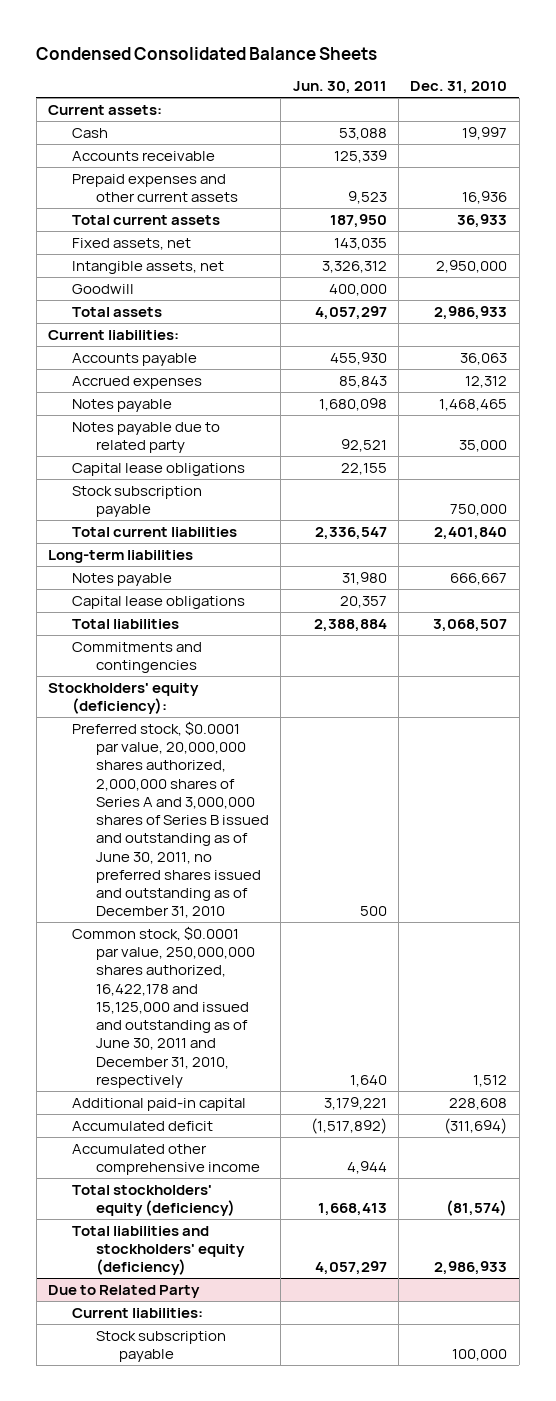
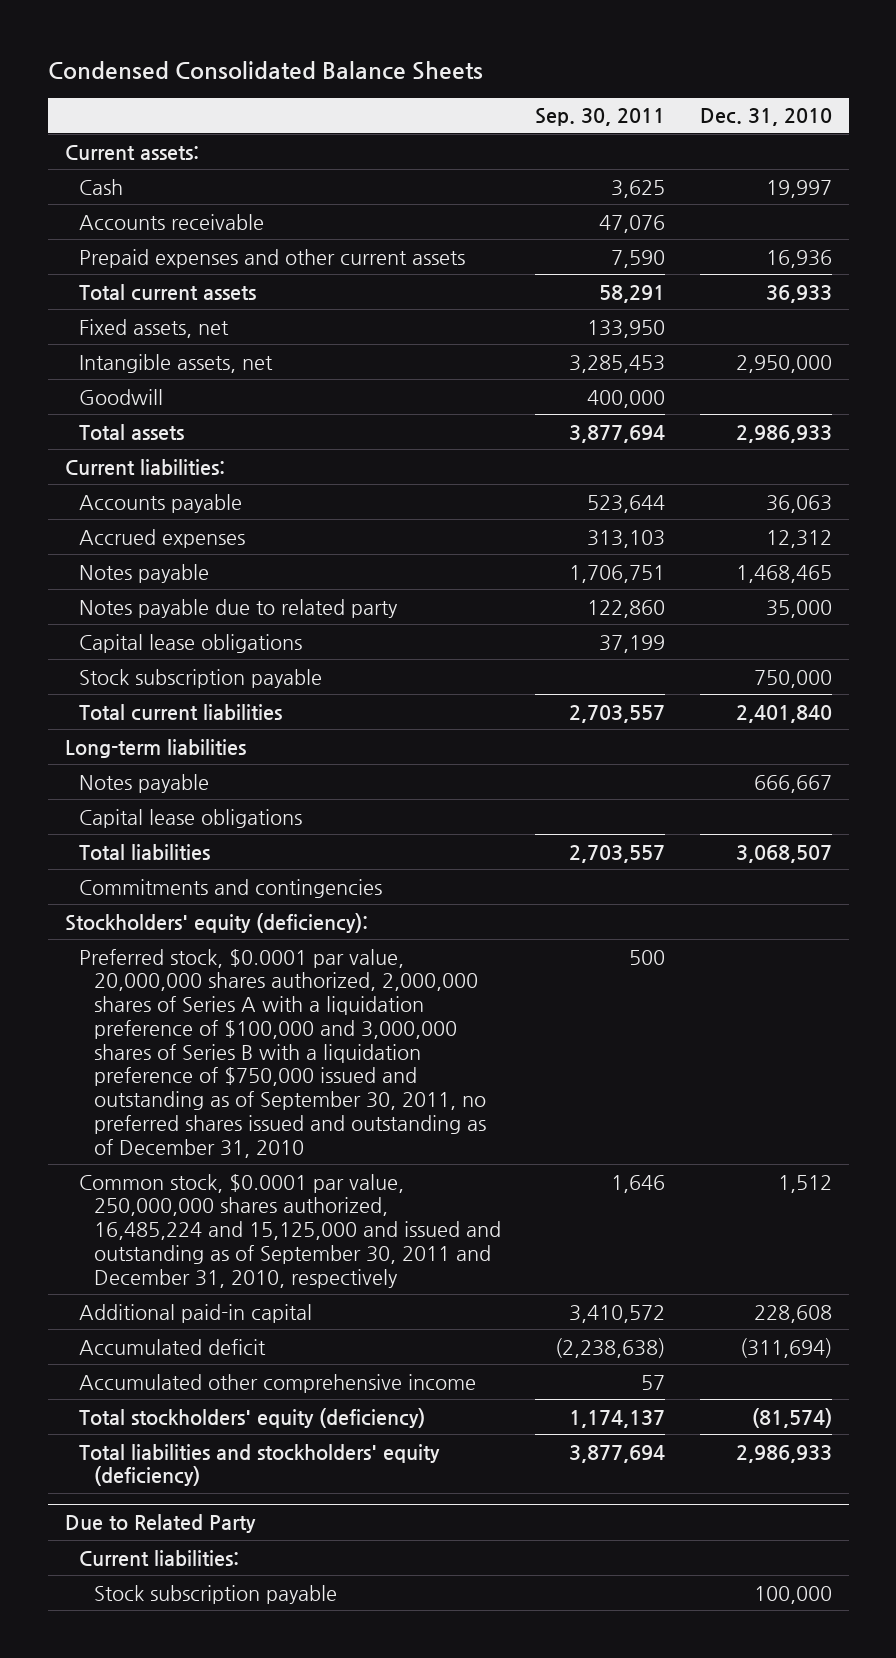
[292,81,387,95] Jun. 30, 2011 -> none
none -> [535,108,666,127] Sep. 30, 2011
[72,720,269,919] Preferred stock, $0.0001 par value, 20,000,000 shares authorized, 2,000,000 shares of Series A and 3,000,000 shares of Series B issued and outstanding as of June 30, 2011, no preferred shares issued and outstanding as of December 31, 2010 -> [79,948,486,1158] Preferred stock, $0.0001 par value, 20,000,000 shares authorized, 2,000,000 shares of Series A with a liquidation preference of $100,000 and 3,000,000 shares of Series B with a liquidation preference of $750,000 issued and outstanding as of September 30, 2011, no preferred shares issued and outstanding as of December 31, 2010
[72,925,255,1088] Common stock, $0.0001 par value, 250,000,000 shares authorized, 16,422,178 and 15,125,000 and issued and outstanding as of June 30, 2011 and December 31, 2010, respectively -> [79,1173,501,1288] Common stock, $0.0001 par value, 250,000,000 shares authorized, 16,485,224 and 15,125,000 and issued and outstanding as of September 30, 2011 and December 31, 2010, respectively

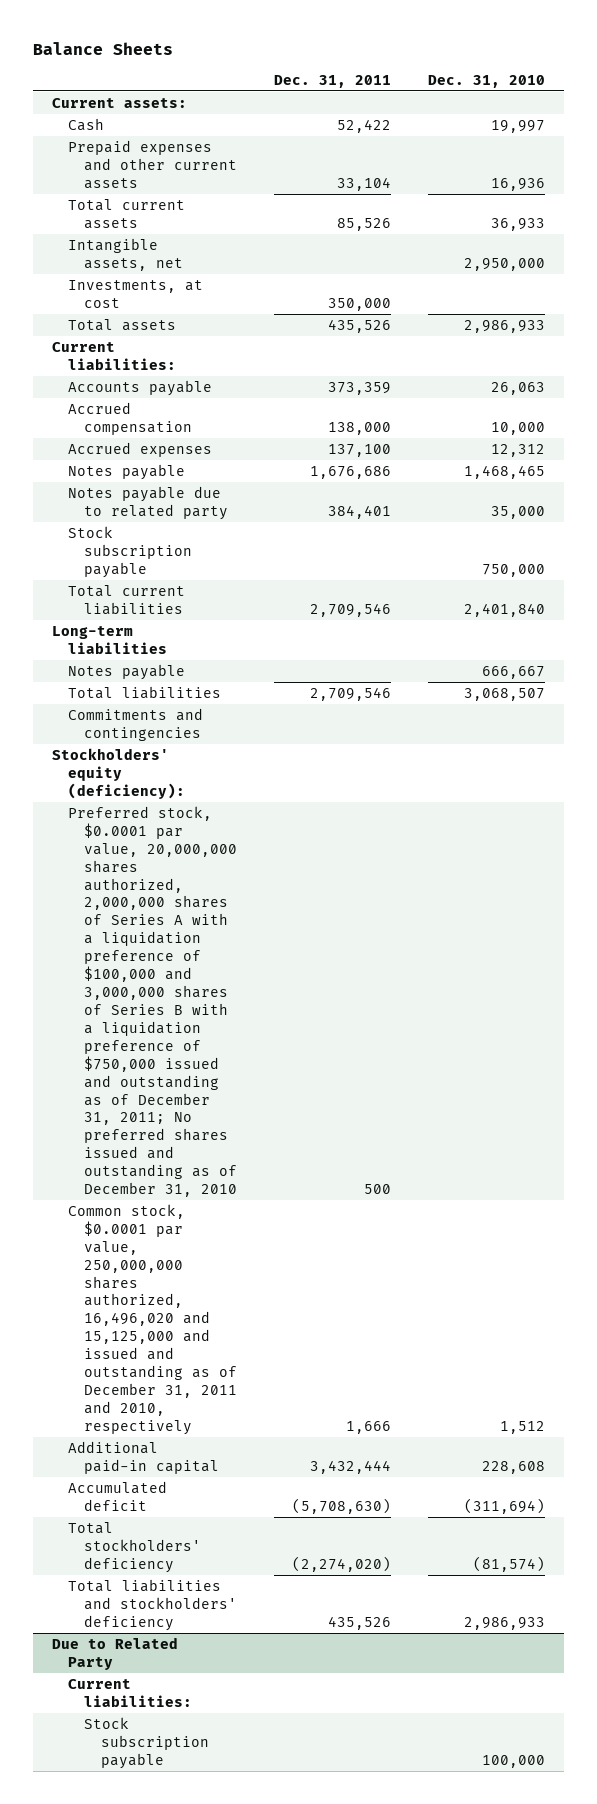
[47,61,483,81] Condensed Consolidated Balance Sheets -> [33,41,174,55] Balance Sheets
[535,108,666,127] Sep. 30, 2011 -> none
none -> [274,74,392,88] Dec. 31, 2011
[79,213,265,230] Accounts receivable -> none
[79,318,230,338] Fixed assets, net -> none
[79,388,164,405] Goodwill -> none
none -> [68,279,204,308] Investments, at cost
[765,494,832,513] 36,063 -> [491,381,546,395] 26,063
none -> [68,401,193,435] Accrued compensation
[79,633,303,653] Capital lease obligations -> none
[79,808,303,828] Capital lease obligations -> none
[79,948,486,1158] Preferred stock, $0.0001 par value, 20,000,000 shares authorized, 2,000,000 shares of Series A with a liquidation preference of $100,000 and 3,000,000 shares of Series B with a liquidation preference of $750,000 issued and outstanding as of September 30, 2011, no preferred shares issued and outstanding as of December 31, 2010 -> [68,805,238,1198] Preferred stock, $0.0001 par value, 20,000,000 shares authorized, 2,000,000 shares of Series A with a liquidation preference of $100,000 and 3,000,000 shares of Series B with a liquidation preference of $750,000 issued and outstanding as of December 31, 2011; No preferred shares issued and outstanding as of December 31, 2010
[79,1173,501,1288] Common stock, $0.0001 par value, 250,000,000 shares authorized, 16,485,224 and 15,125,000 and issued and outstanding as of September 30, 2011 and December 31, 2010, respectively -> [68,1203,238,1435] Common stock, $0.0001 par value, 250,000,000 shares authorized, 16,496,020 and 15,125,000 and issued and outstanding as of December 31, 2011 and 2010, respectively
[79,1373,477,1393] Accumulated other comprehensive income -> none
[79,1407,426,1428] Total stockholders' equity (deficiency) -> [68,1521,202,1573] Total stockholders' deficiency
[79,1443,441,1487] Total liabilities and stockholders' equity (deficiency) -> [68,1578,238,1631] Total liabilities and stockholders' deficiency

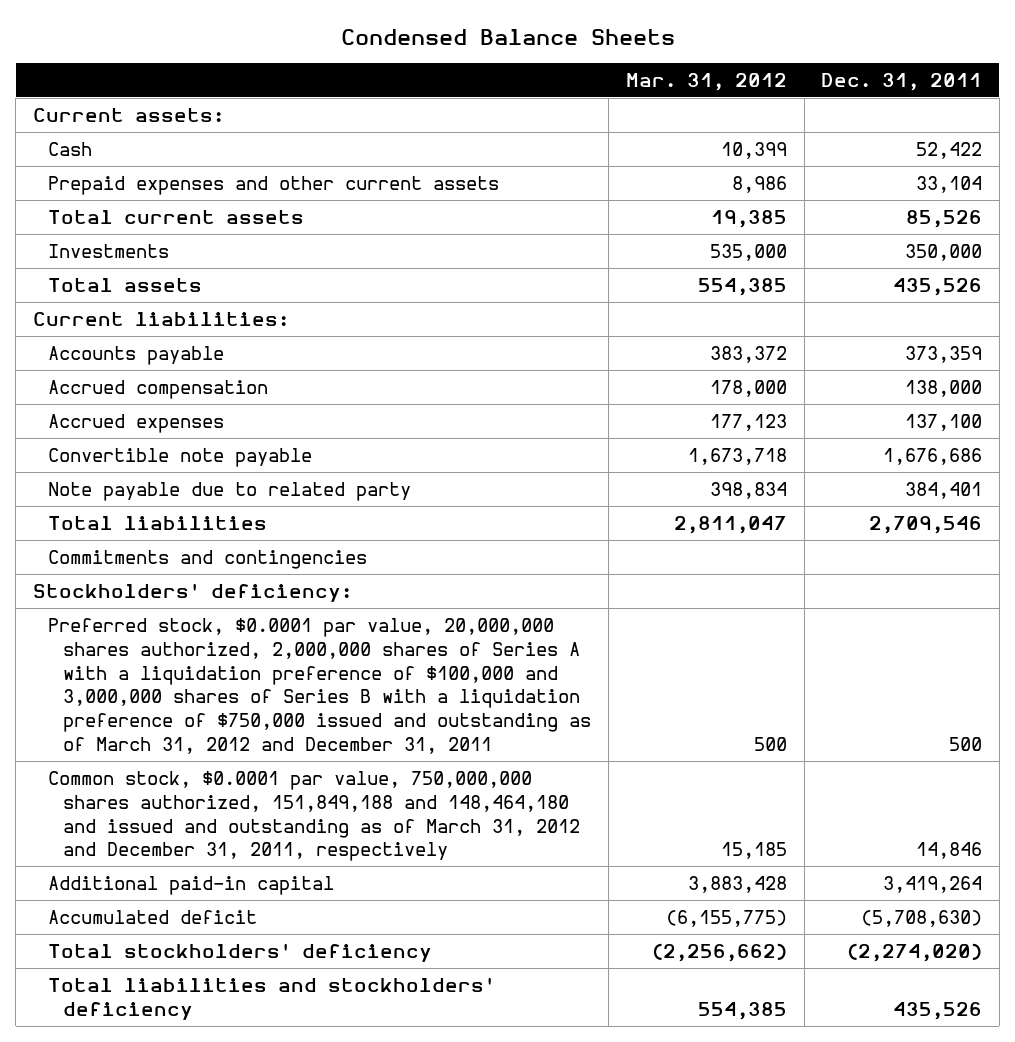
[33,41,174,55] Balance Sheets -> [340,28,675,45] Condensed Balance Sheets
[428,74,546,88] Dec. 31, 2010 -> none
none -> [625,72,787,91] Mar. 31, 2012
[68,237,184,271] Intangible assets, net -> none
[68,279,204,308] Investments, at cost -> [48,243,170,258] Investments
[68,525,193,578] Stock subscription payable -> none
[68,584,186,615] Total current liabilities -> none
[51,625,168,654] Long-term liabilities -> none
[68,663,186,680] Notes payable -> none
[68,463,186,480] Notes payable -> [48,447,313,467] Convertible note payable
[68,485,229,520] Notes payable due to related party -> [48,481,412,501] Note payable due to related party
[51,747,186,799] Stockholders' equity (deficiency): -> [33,582,353,602] Stockholders' deficiency:
[68,805,238,1198] Preferred stock, $0.0001 par value, 20,000,000 shares authorized, 2,000,000 shares of Series A with a liquidation preference of $100,000 and 3,000,000 shares of Series B with a liquidation preference of $750,000 issued and outstanding as of December 31, 2011; No preferred shares issued and outstanding as of December 31, 2010 -> [48,617,592,754] Preferred stock, $0.0001 par value, 20,000,000 shares authorized, 2,000,000 shares of Series A with a liquidation preference of $100,000 and 3,000,000 shares of Series B with a liquidation preference of $750,000 issued and outstanding as of March 31, 2012 and December 31, 2011
[68,1203,238,1435] Common stock, $0.0001 par value, 250,000,000 shares authorized, 16,496,020 and 15,125,000 and issued and outstanding as of December 31, 2011 and 2010, respectively -> [48,770,581,862] Common stock, $0.0001 par value, 750,000,000 shares authorized, 151,849,188 and 148,464,180 and issued and outstanding as of March 31, 2012 and December 31, 2011, respectively
[346,1420,392,1434] 1,666 -> [916,842,983,860] 14,846
[310,1459,392,1474] 3,432,444 -> [883,875,983,893] 3,419,264
[51,1636,178,1670] Due to Related Party -> none
[68,1678,193,1707] Current liabilities: -> none
[84,1716,209,1769] Stock subscription payable -> none

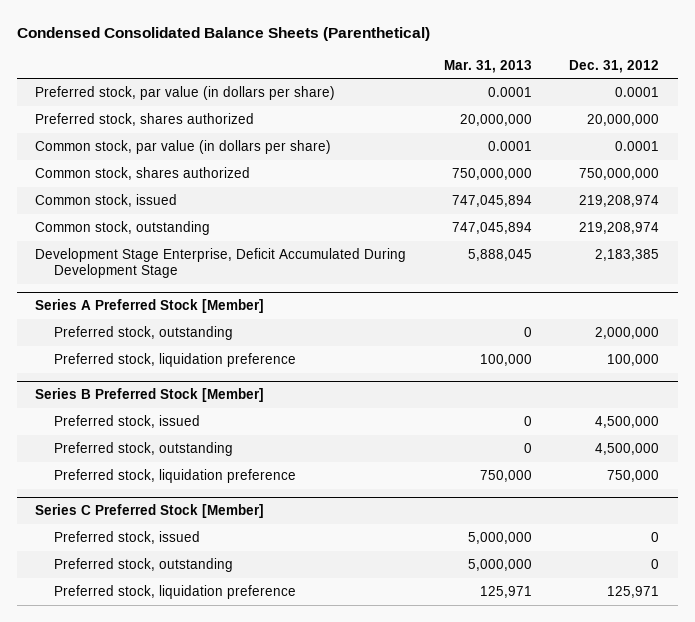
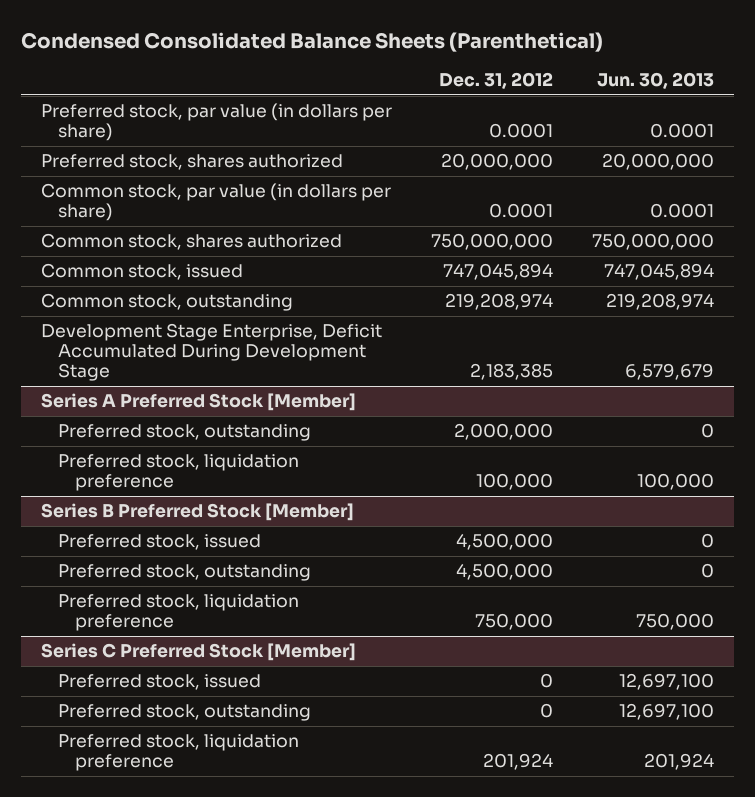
[443,59,532,73] Mar. 31, 2013 -> none
none -> [597,72,715,90] Jun. 30, 2013
[579,195,660,208] 219,208,974 -> [442,263,553,281] 747,045,894
[607,586,660,599] 125,971 -> [482,753,553,771] 201,924

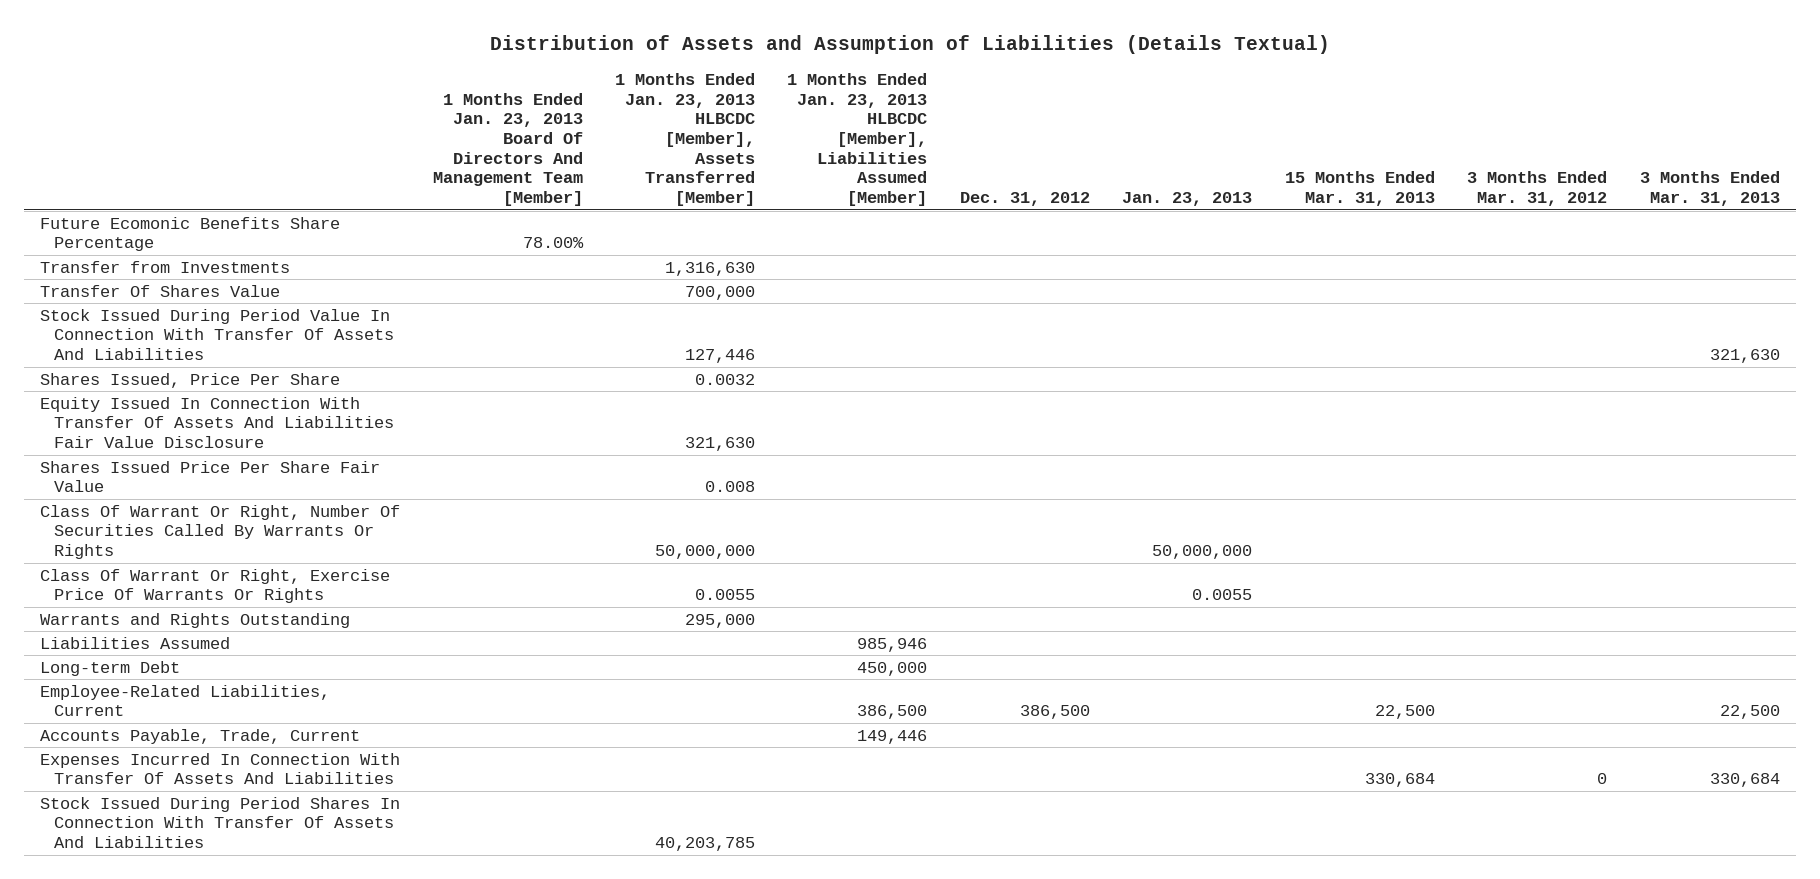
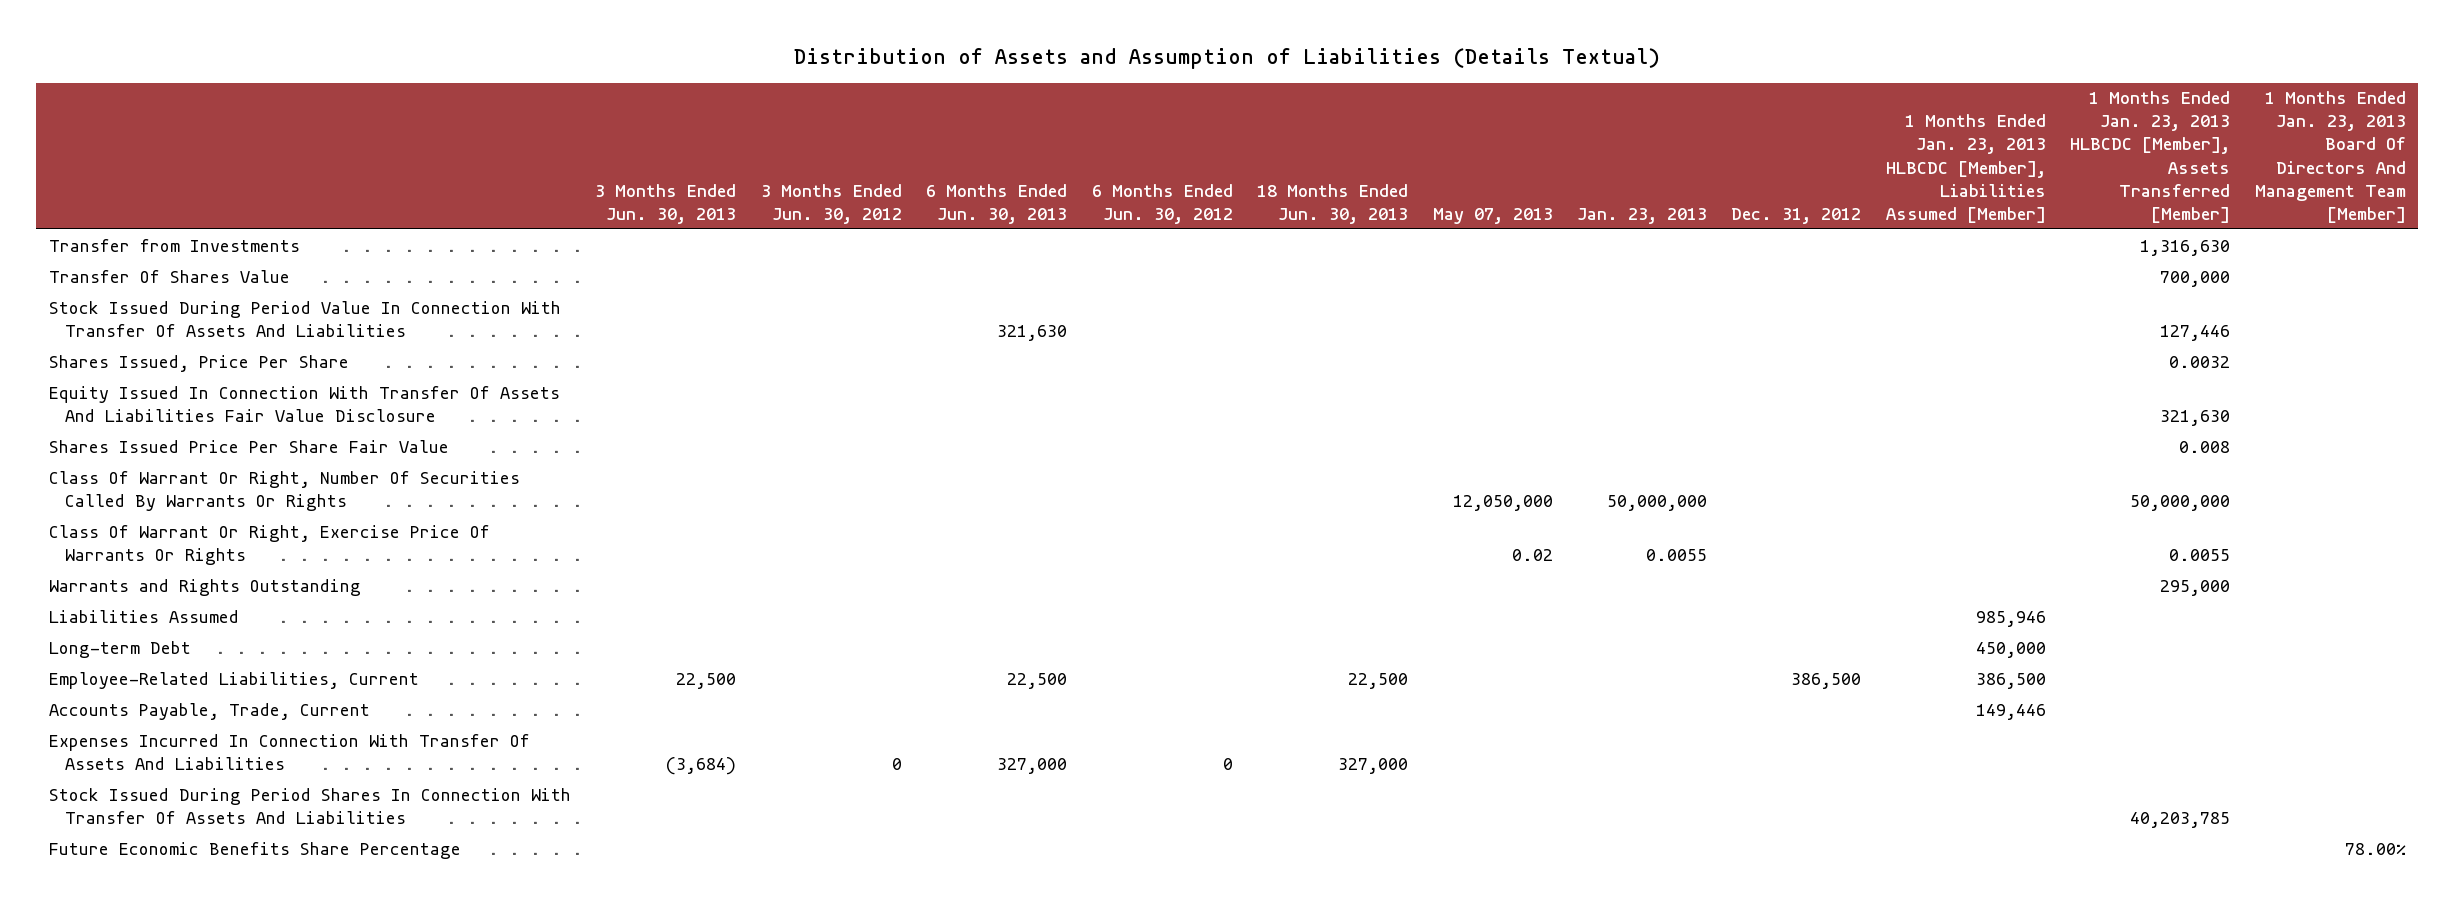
[1284,171,1435,207] 15 Months Ended Mar. 31, 2013 -> none
[1467,171,1608,207] 3 Months Ended Mar. 31, 2012 -> none
[1639,171,1780,207] 3 Months Ended Mar. 31, 2013 -> none
none -> [595,183,737,224] 3 Months Ended Jun. 30, 2013
none -> [760,183,902,224] 3 Months Ended Jun. 30, 2012
none -> [926,183,1068,224] 6 Months Ended Jun. 30, 2013
none -> [1091,183,1233,224] 6 Months Ended Jun. 30, 2012
none -> [1257,183,1409,224] 18 Months Ended Jun. 30, 2013
none -> [1432,207,1553,224] May 07, 2013
[40,216,341,252] Future Ecomonic Benefits Share Percentage -> none
none -> [48,841,461,859] Future Economic Benefits Share Percentage

